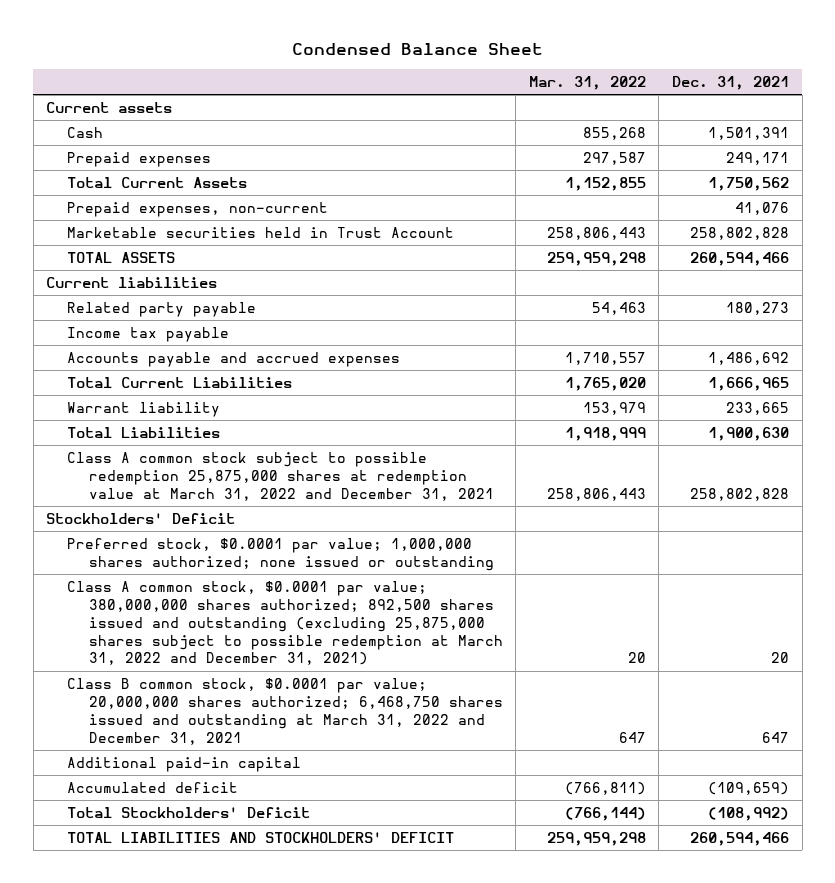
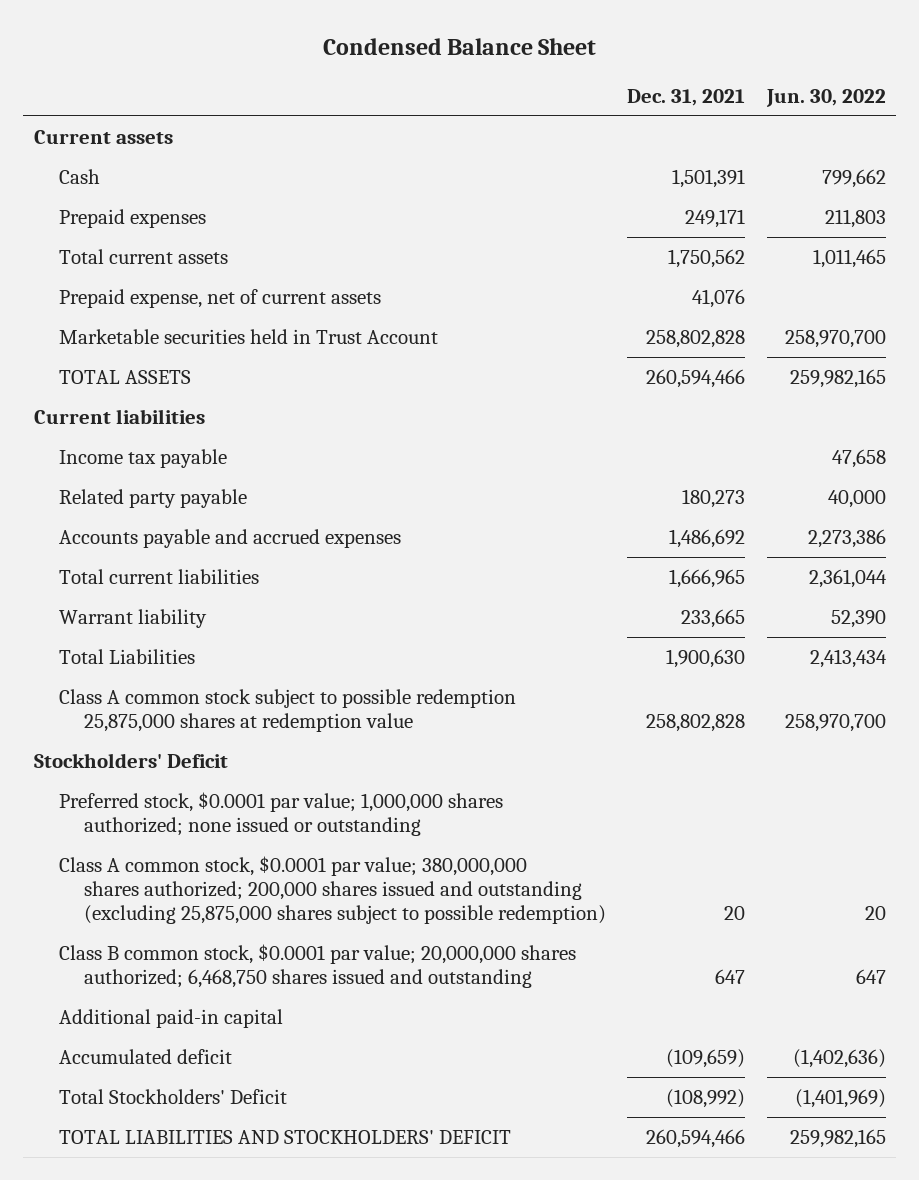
[528,75,646,90] Mar. 31, 2022 -> none
none -> [765,88,886,107] Jun. 30, 2022
[67,176,248,188] Total Current Assets -> [58,248,228,264] Total current assets
[67,201,329,217] Prepaid expenses, non-current -> [58,288,381,308] Prepaid expense, net of current assets
[67,301,257,317] Related party payable -> [58,488,247,508] Related party payable
[67,376,293,388] Total Current Liabilities -> [58,568,259,584] Total current liabilities
[67,451,494,501] Class A common stock subject to possible redemption 25,875,000 shares at redemption value at March 31, 2022 and December 31, 2021 -> [58,688,516,733] Class A common stock subject to possible redemption 25,875,000 shares at redemption value
[67,580,503,666] Class A common stock, $0.0001 par value; 380,000,000 shares authorized; 892,500 shares issued and outstanding (excluding 25,875,000 shares subject to possible redemption at March 31, 2022 and December 31, 2021) -> [58,855,607,925] Class A common stock, $0.0001 par value; 380,000,000 shares authorized; 200,000 shares issued and outstanding (excluding 25,875,000 shares subject to possible redemption)
[67,677,503,745] Class B common stock, $0.0001 par value; 20,000,000 shares authorized; 6,468,750 shares issued and outstanding at March 31, 2022 and December 31, 2021 -> [58,943,576,989] Class B common stock, $0.0001 par value; 20,000,000 shares authorized; 6,468,750 shares issued and outstanding

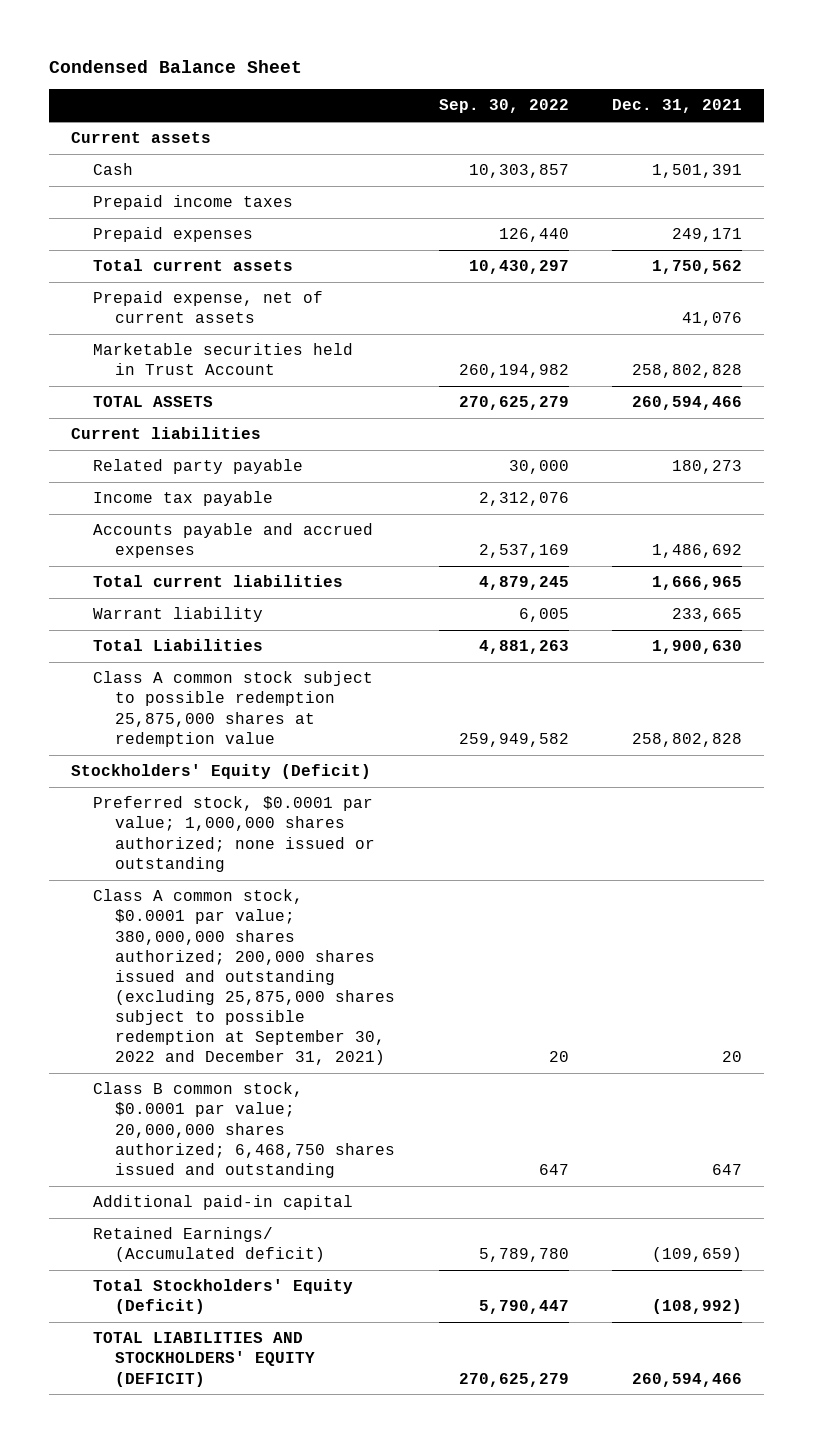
[765,88,886,107] Jun. 30, 2022 -> none
none -> [438,99,569,114] Sep. 30, 2022
none -> [92,195,293,211] Prepaid income taxes
[58,448,227,468] Income tax payable -> [92,491,273,507] Income tax payable
[33,752,228,768] Stockholders' Deficit -> [70,764,371,780] Stockholders' Equity (Deficit)
[58,855,607,925] Class A common stock, $0.0001 par value; 380,000,000 shares authorized; 200,000 shares issued and outstanding (excluding 25,875,000 shares subject to possible redemption) -> [92,889,396,1066] Class A common stock, $0.0001 par value; 380,000,000 shares authorized; 200,000 shares issued and outstanding (excluding 25,875,000 shares subject to possible redemption at September 30, 2022 and December 31, 2021)
[58,1048,232,1064] Accumulated deficit -> [92,1227,326,1263] Retained Earnings/ (Accumulated deficit)
[58,1088,287,1104] Total Stockholders' Deficit -> [92,1279,353,1315] Total Stockholders' Equity (Deficit)
[58,1129,511,1144] TOTAL LIABILITIES AND STOCKHOLDERS' DEFICIT -> [92,1332,316,1387] TOTAL LIABILITIES AND STOCKHOLDERS' EQUITY (DEFICIT)

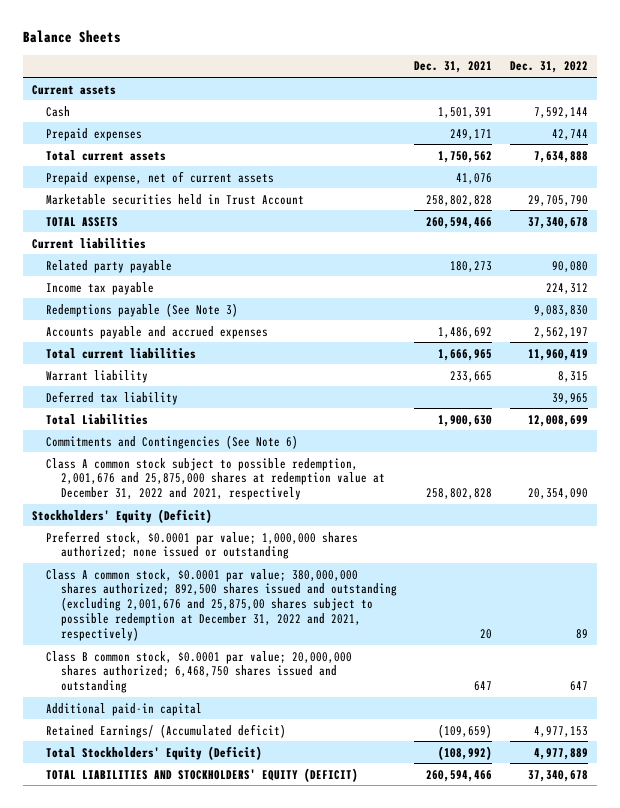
[48,60,302,74] Condensed Balance Sheet -> [22,30,121,44] Balance Sheets
[438,99,569,114] Sep. 30, 2022 -> none
none -> [510,61,589,74] Dec. 31, 2022
[92,195,293,211] Prepaid income taxes -> none
none -> [46,302,239,317] Redemptions payable (See Note 3)
none -> [46,390,179,405] Deferred tax liability
none -> [46,434,299,449] Commitments and Contingencies (See Note 6)
[92,671,373,747] Class A common stock subject to possible redemption 25,875,000 shares at redemption value -> [46,457,385,501] Class A common stock subject to possible redemption, 2,001,676 and 25,875,000 shares at redemption value at December 31, 2022 and 2021, respectively
[92,889,396,1066] Class A common stock, $0.0001 par value; 380,000,000 shares authorized; 200,000 shares issued and outstanding (excluding 25,875,000 shares subject to possible redemption at September 30, 2022 and December 31, 2021) -> [46,568,397,642] Class A common stock, $0.0001 par value; 380,000,000 shares authorized; 892,500 shares issued and outstanding (excluding 2,001,676 and 25,875,00 shares subject to possible redemption at December 31, 2022 and 2021, respectively)

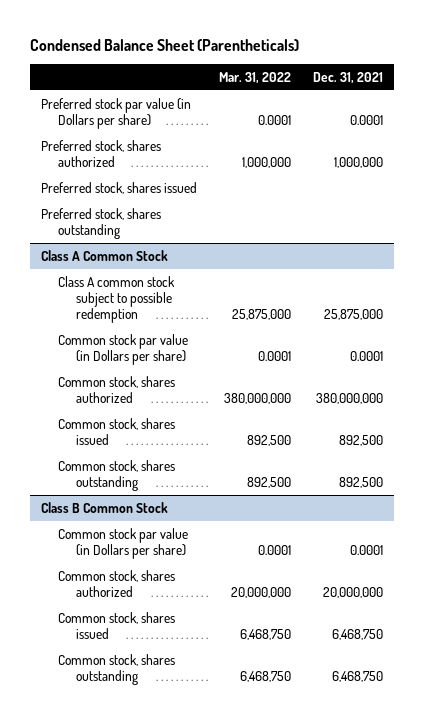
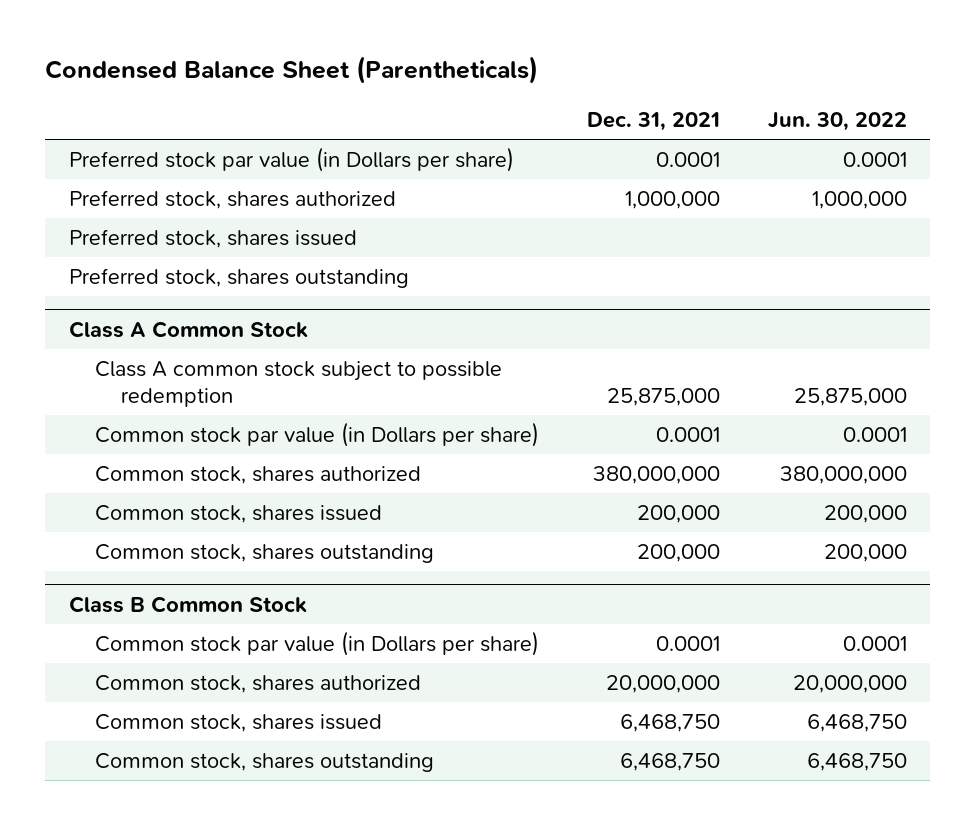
[219,71,292,84] Mar. 31, 2022 -> none
none -> [767,112,907,132] Jun. 30, 2022
[339,434,384,446] 892,500 -> [636,504,720,523] 200,000
[339,476,384,488] 892,500 -> [636,543,720,562] 200,000

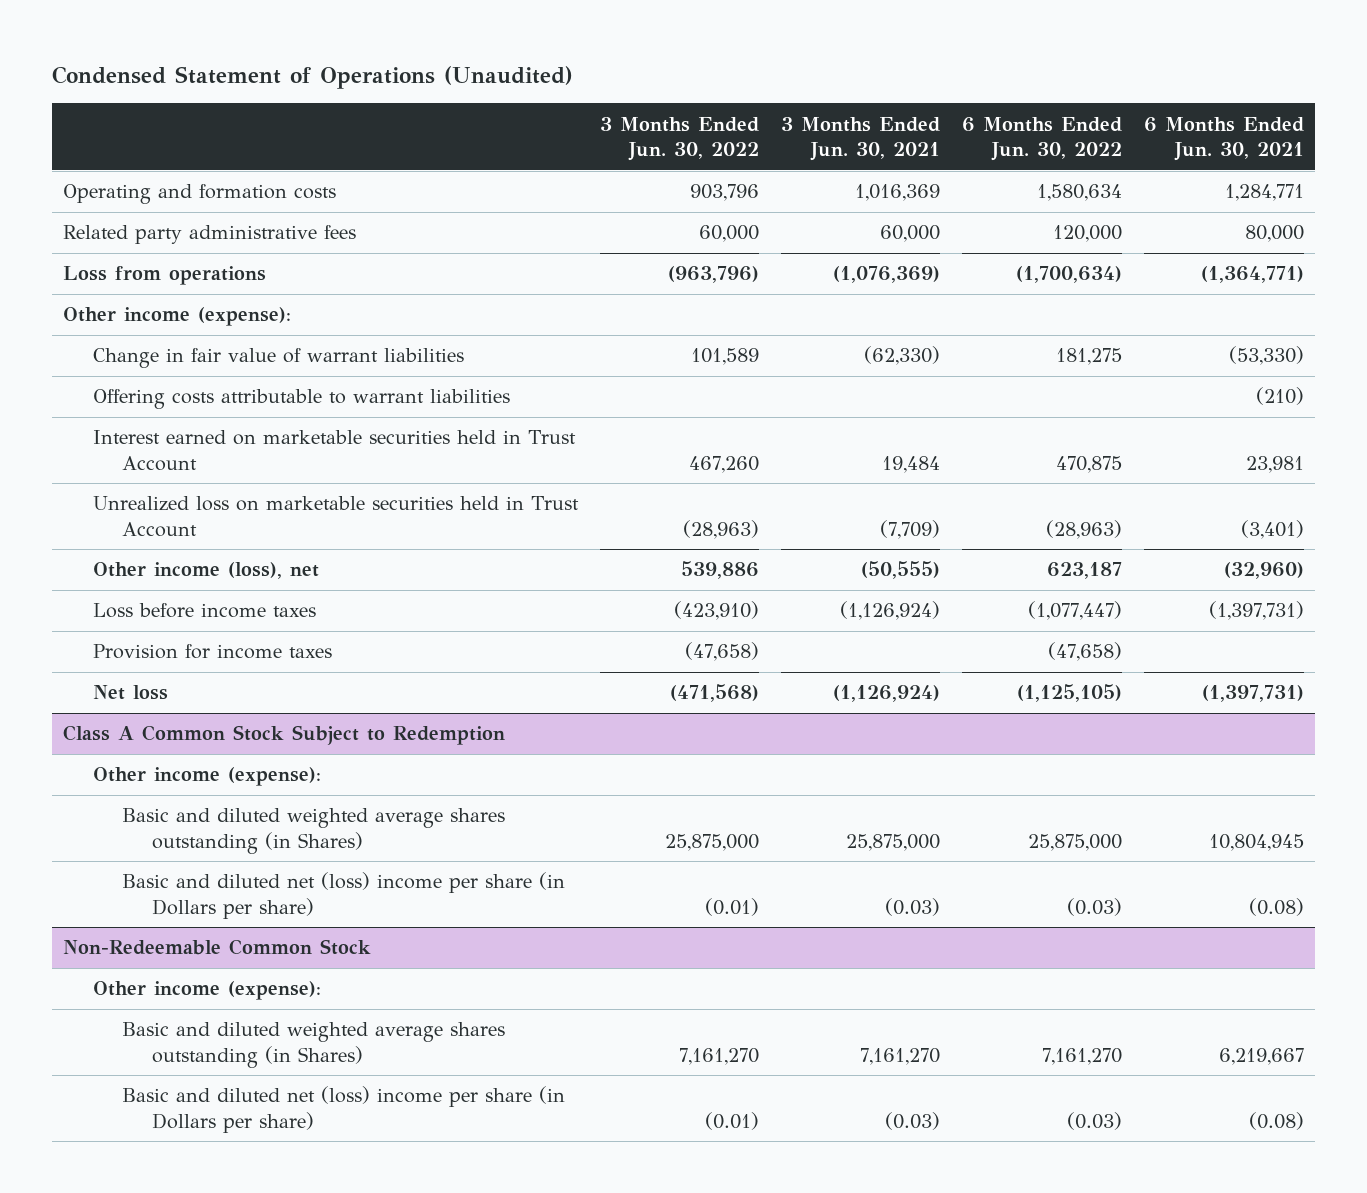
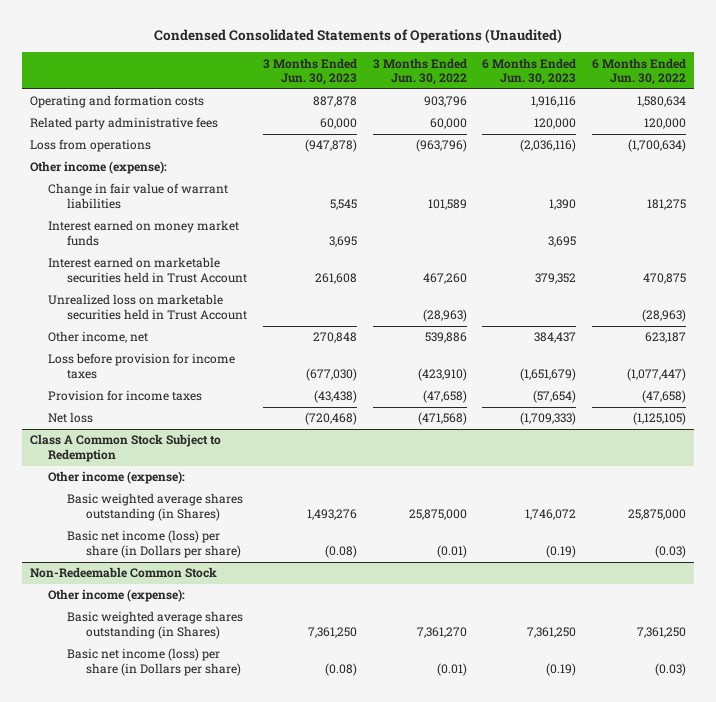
[52,66,574,90] Condensed Statement of Operations (Unaudited) -> [153,29,562,44] Condensed Consolidated Statements of Operations (Unaudited)
[780,116,940,162] 3 Months Ended Jun. 30, 2021 -> none
[1143,116,1304,162] 6 Months Ended Jun. 30, 2021 -> none
none -> [262,57,357,85] 3 Months Ended Jun. 30, 2023
none -> [482,57,577,85] 6 Months Ended Jun. 30, 2023
[92,389,510,410] Offering costs attributable to warrant liabilities -> none
none -> [48,220,240,246] Interest earned on money market funds
[92,562,319,580] Other income (loss), net -> [48,331,149,344] Other income, net
[92,603,316,619] Loss before income taxes -> [48,353,236,379] Loss before provision for income taxes
[122,808,506,854] Basic and diluted weighted average shares outstanding (in Shares) -> [67,493,244,521] Basic weighted average shares outstanding (in Shares)
[122,872,566,919] Basic and diluted net (loss) income per share (in Dollars per share) -> [67,530,241,558] Basic net income (loss) per share (in Dollars per share)
[122,1022,506,1068] Basic and diluted weighted average shares outstanding (in Shares) -> [67,611,244,639] Basic weighted average shares outstanding (in Shares)
[678,1047,759,1065] 7,161,270 -> [416,626,467,638] 7,361,270
[1041,1047,1122,1065] 7,161,270 -> [637,626,687,638] 7,361,250
[122,1086,566,1133] Basic and diluted net (loss) income per share (in Dollars per share) -> [67,648,241,676] Basic net income (loss) per share (in Dollars per share)

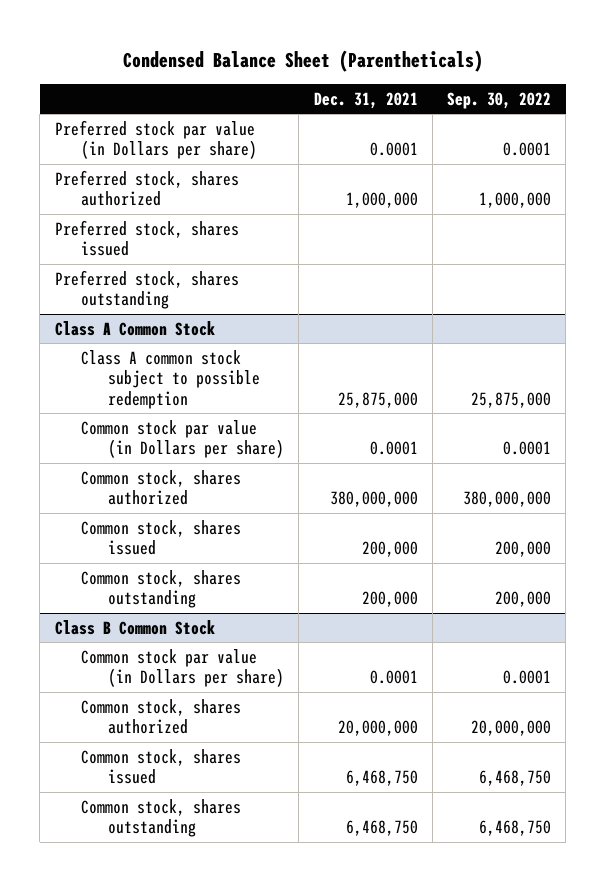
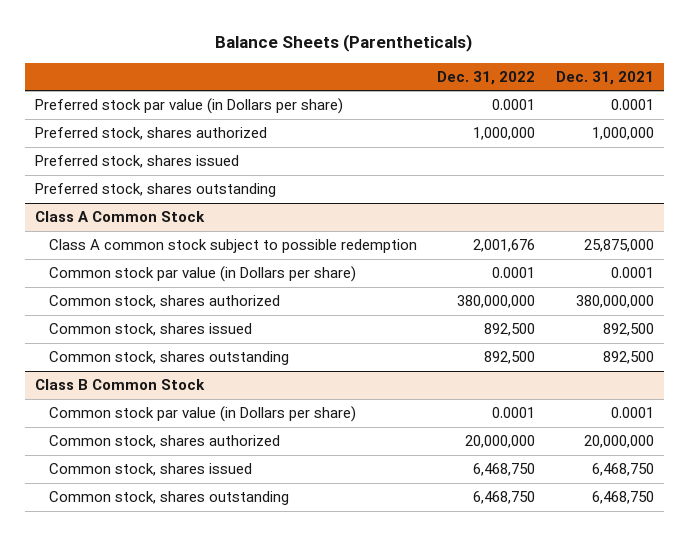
[122,49,483,72] Condensed Balance Sheet (Parentheticals) -> [215,33,473,52] Balance Sheets (Parentheticals)
[447,91,552,109] Sep. 30, 2022 -> none
none -> [437,70,536,85] Dec. 31, 2022
[361,541,418,558] 200,000 -> [602,322,654,336] 892,500
[361,591,418,608] 200,000 -> [602,350,654,364] 892,500

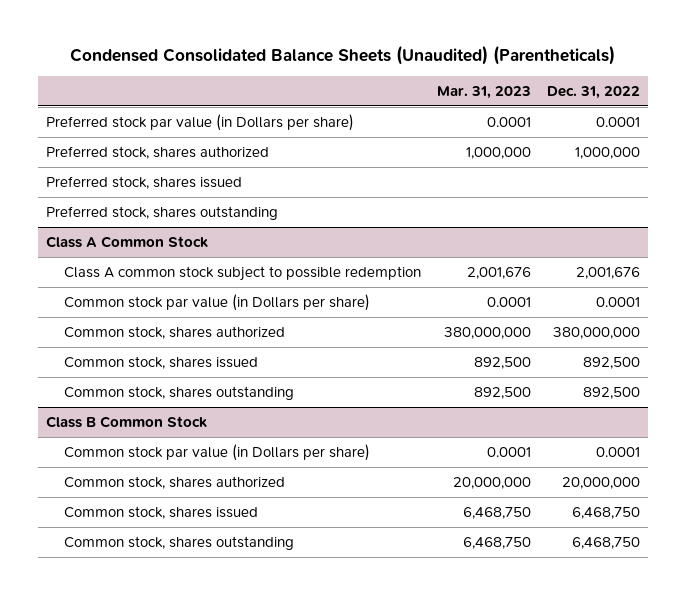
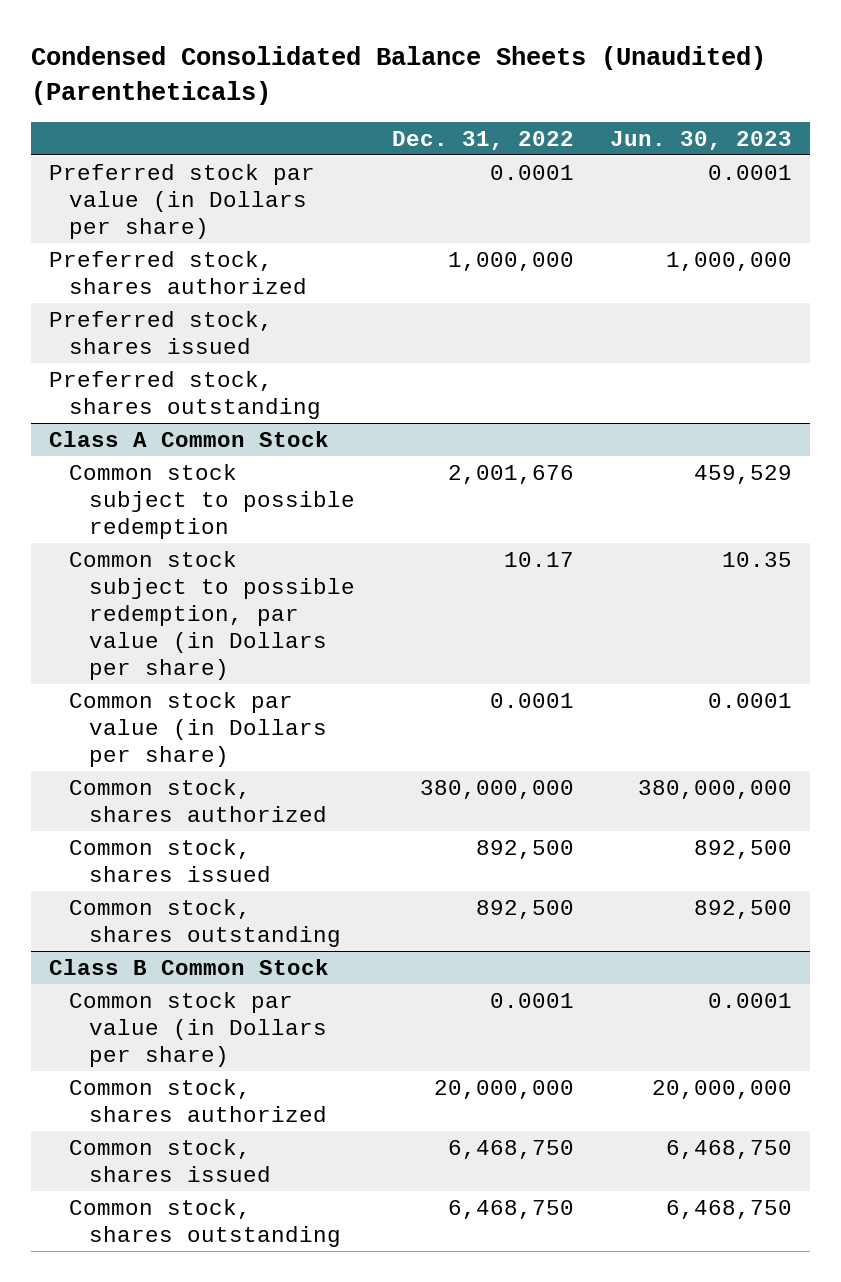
[437,85,532,99] Mar. 31, 2023 -> none
none -> [609,130,792,150] Jun. 30, 2023
[64,265,422,281] Class A common stock subject to possible redemption -> [69,463,356,539] Common stock subject to possible redemption
none -> [69,550,356,680] Common stock subject to possible redemption, par value (in Dollars per share)

